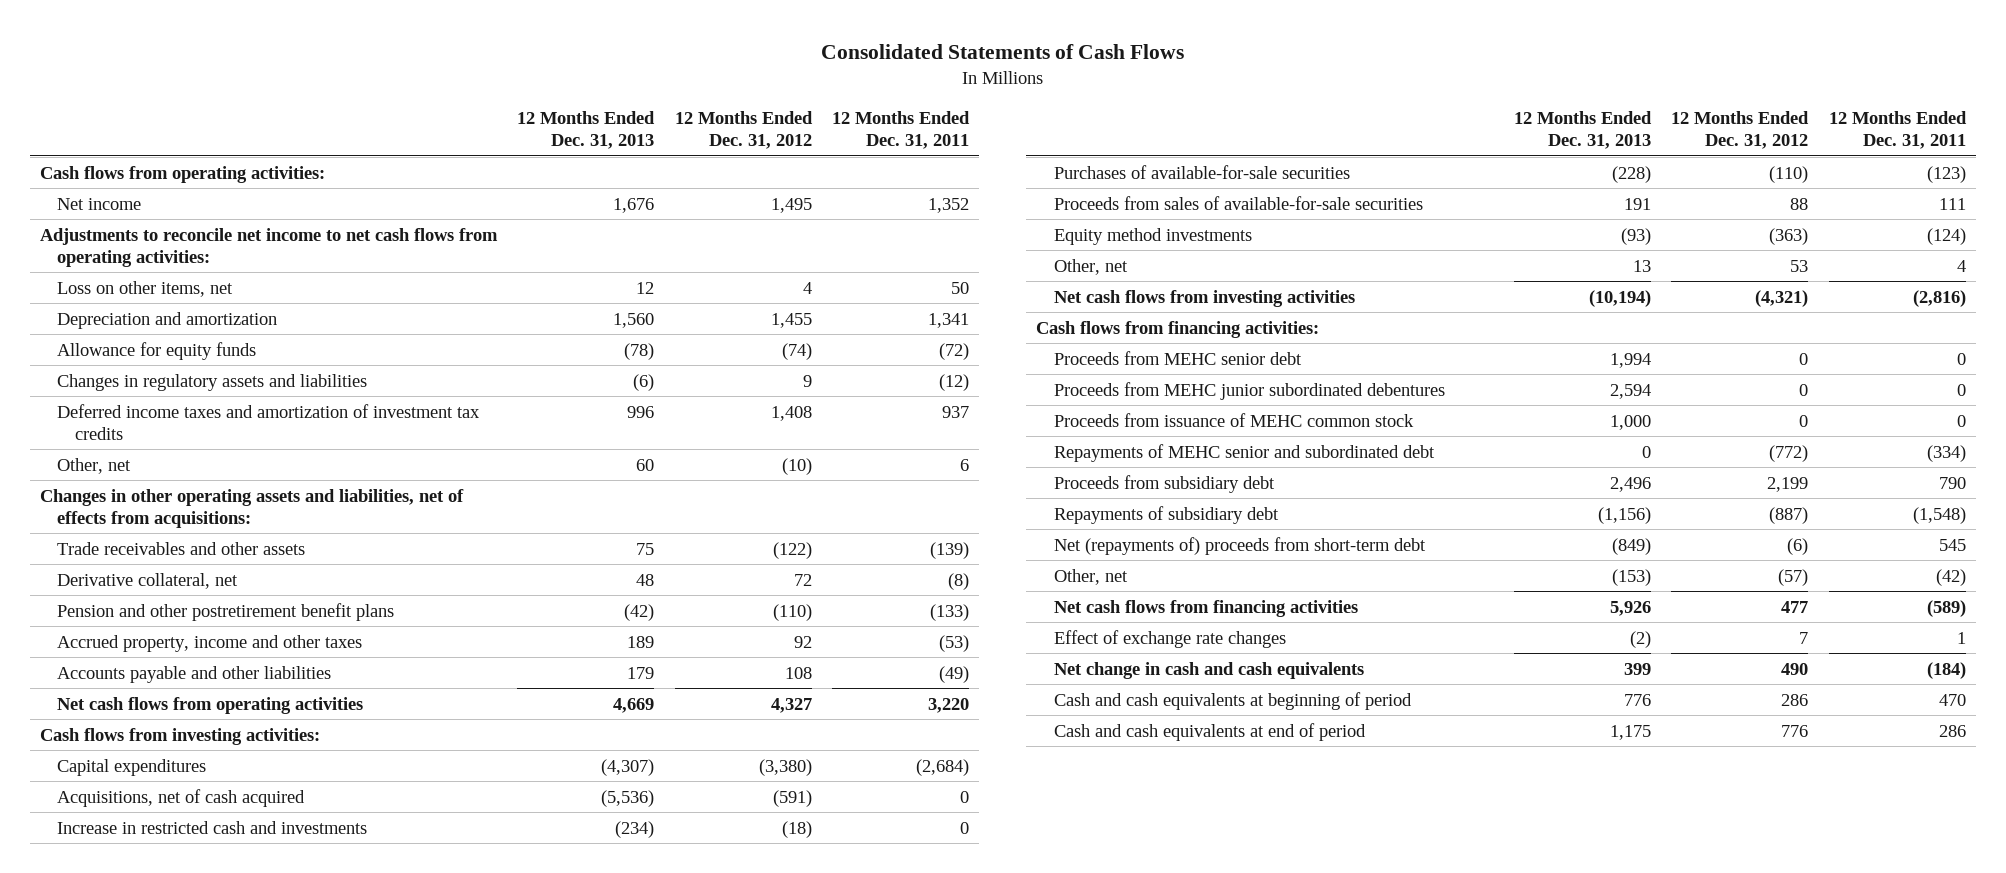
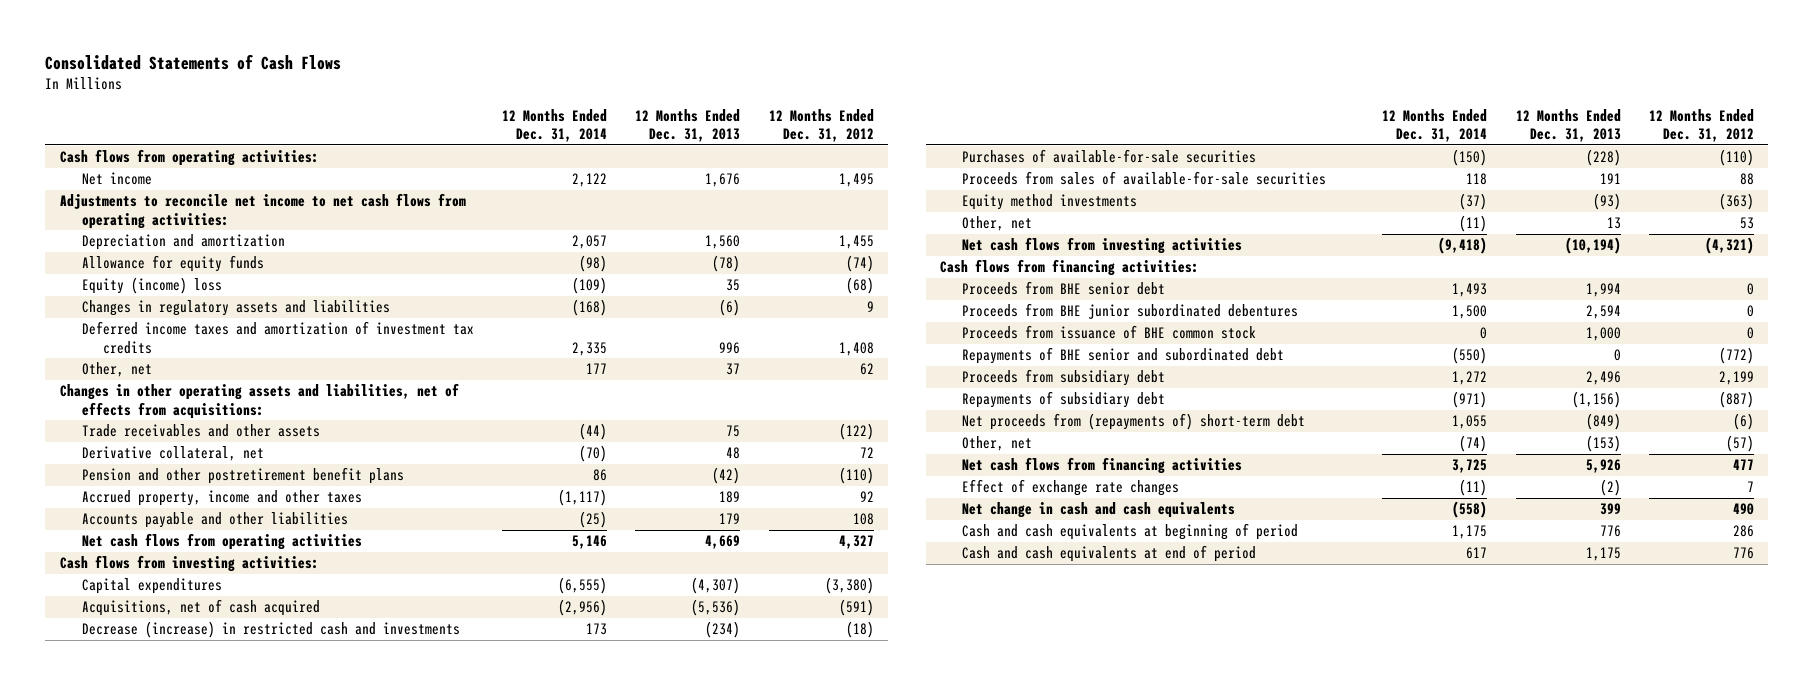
[832,111,971,150] 12 Months Ended Dec. 31, 2011 -> none
none -> [501,108,607,142] 12 Months Ended Dec. 31, 2014
[57,280,234,297] Loss on other items, net -> none
none -> [81,277,222,295] Equity (income) loss
[636,458,655,471] 60 -> [726,363,741,376] 37
[781,457,812,475] (10) -> [859,363,874,376] 62
[57,820,368,834] Increase in restricted cash and investments -> [81,621,460,639] Decrease (increase) in restricted cash and investments
[1053,350,1302,365] Proceeds from MEHC senior debt -> [961,281,1165,296] Proceeds from BHE senior debt
[1053,381,1445,400] Proceeds from MEHC junior subordinated debentures -> [961,303,1298,320] Proceeds from BHE junior subordinated debentures
[1053,412,1414,427] Proceeds from issuance of MEHC common stock -> [961,325,1256,340] Proceeds from issuance of BHE common stock
[1053,443,1435,462] Repayments of MEHC senior and subordinated debt -> [961,347,1284,365] Repayments of BHE senior and subordinated debt
[1053,536,1426,555] Net (repayments of) proceeds from short-term debt -> [961,413,1305,431] Net proceeds from (repayments of) short-term debt

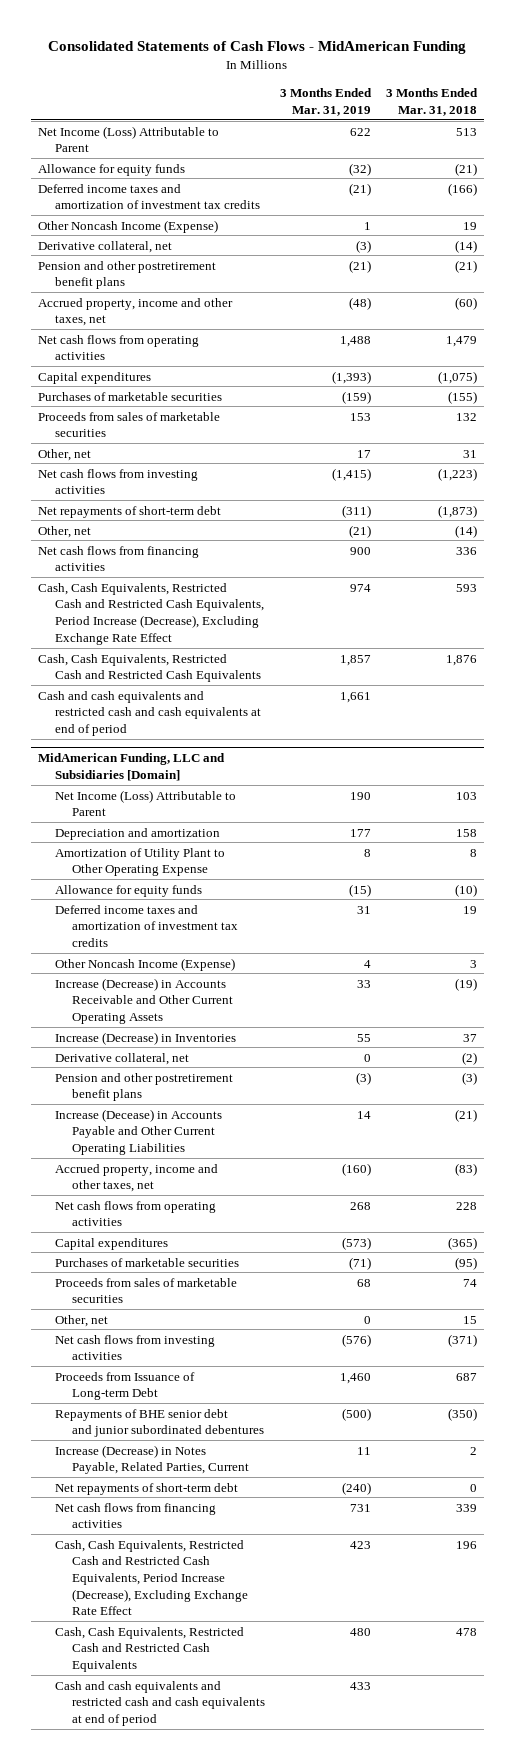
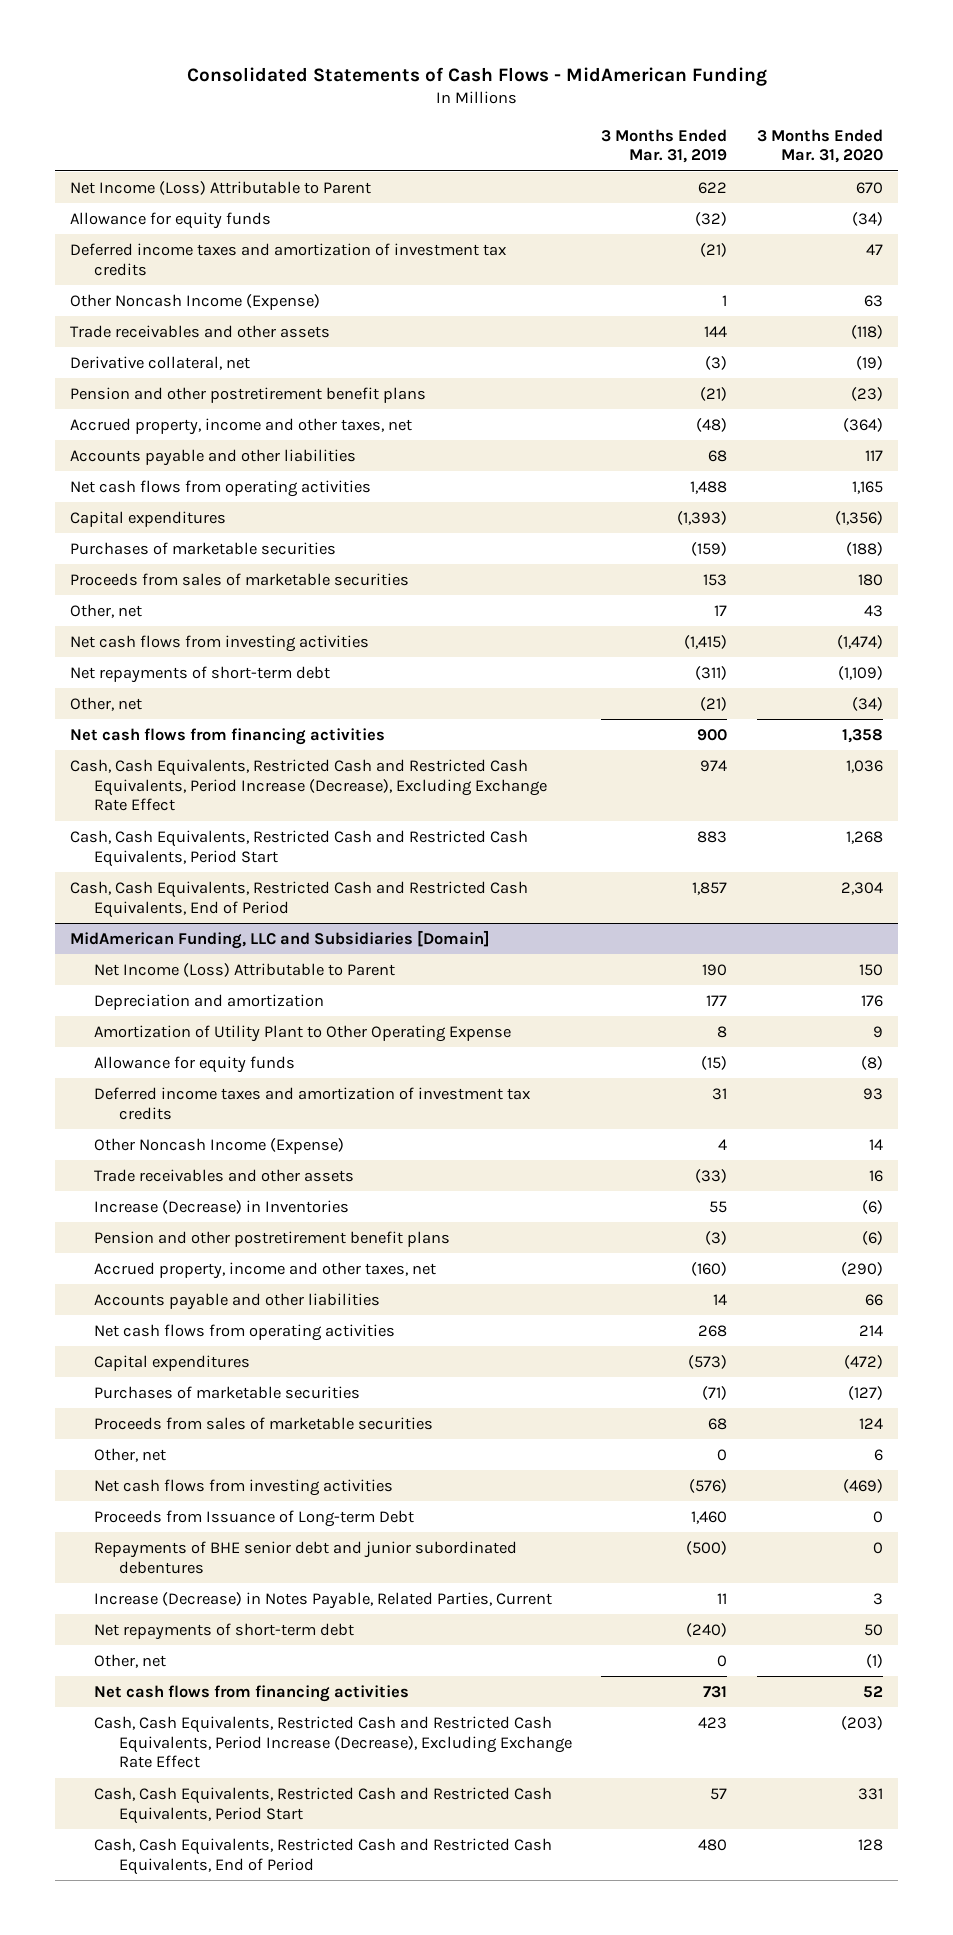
[385,87,478,116] 3 Months Ended Mar. 31, 2018 -> none
none -> [756,128,883,164] 3 Months Ended Mar. 31, 2020
none -> [70,324,331,338] Trade receivables and other assets
none -> [70,448,357,466] Accounts payable and other liabilities
[38,653,262,683] Cash, Cash Equivalents, Restricted Cash and Restricted Cash Equivalents -> [70,829,529,867] Cash, Cash Equivalents, Restricted Cash and Restricted Cash Equivalents, Period Start
[340,654,372,666] 1,857 -> [697,830,728,843] 883
[38,690,262,736] Cash and cash equivalents and restricted cash and cash equivalents at end of period -> [70,880,529,918] Cash, Cash Equivalents, Restricted Cash and Restricted Cash Equivalents, End of Period
[340,691,372,703] 1,661 -> [692,881,728,895] 1,857
[55,977,234,1024] Increase (Decrease) in Accounts Receivable and Other Current Operating Assets -> none
none -> [94,1168,355,1182] Trade receivables and other assets
[55,1052,190,1065] Derivative collateral, net -> none
[55,1108,223,1155] Increase (Decease) in Accounts Payable and Other Current Operating Liabilities -> none
none -> [94,1292,381,1310] Accounts payable and other liabilities
none -> [94,1653,167,1668] Other, net
[55,1626,245,1672] Cash, Cash Equivalents, Restricted Cash and Restricted Cash Equivalents -> [94,1786,553,1824] Cash, Cash Equivalents, Restricted Cash and Restricted Cash Equivalents, Period Start
[350,1627,372,1636] 480 -> [710,1787,728,1800] 57
[55,1680,266,1726] Cash and cash equivalents and restricted cash and cash equivalents at end of period -> [94,1837,553,1875] Cash, Cash Equivalents, Restricted Cash and Restricted Cash Equivalents, End of Period
[350,1681,372,1690] 433 -> [698,1838,728,1851] 480

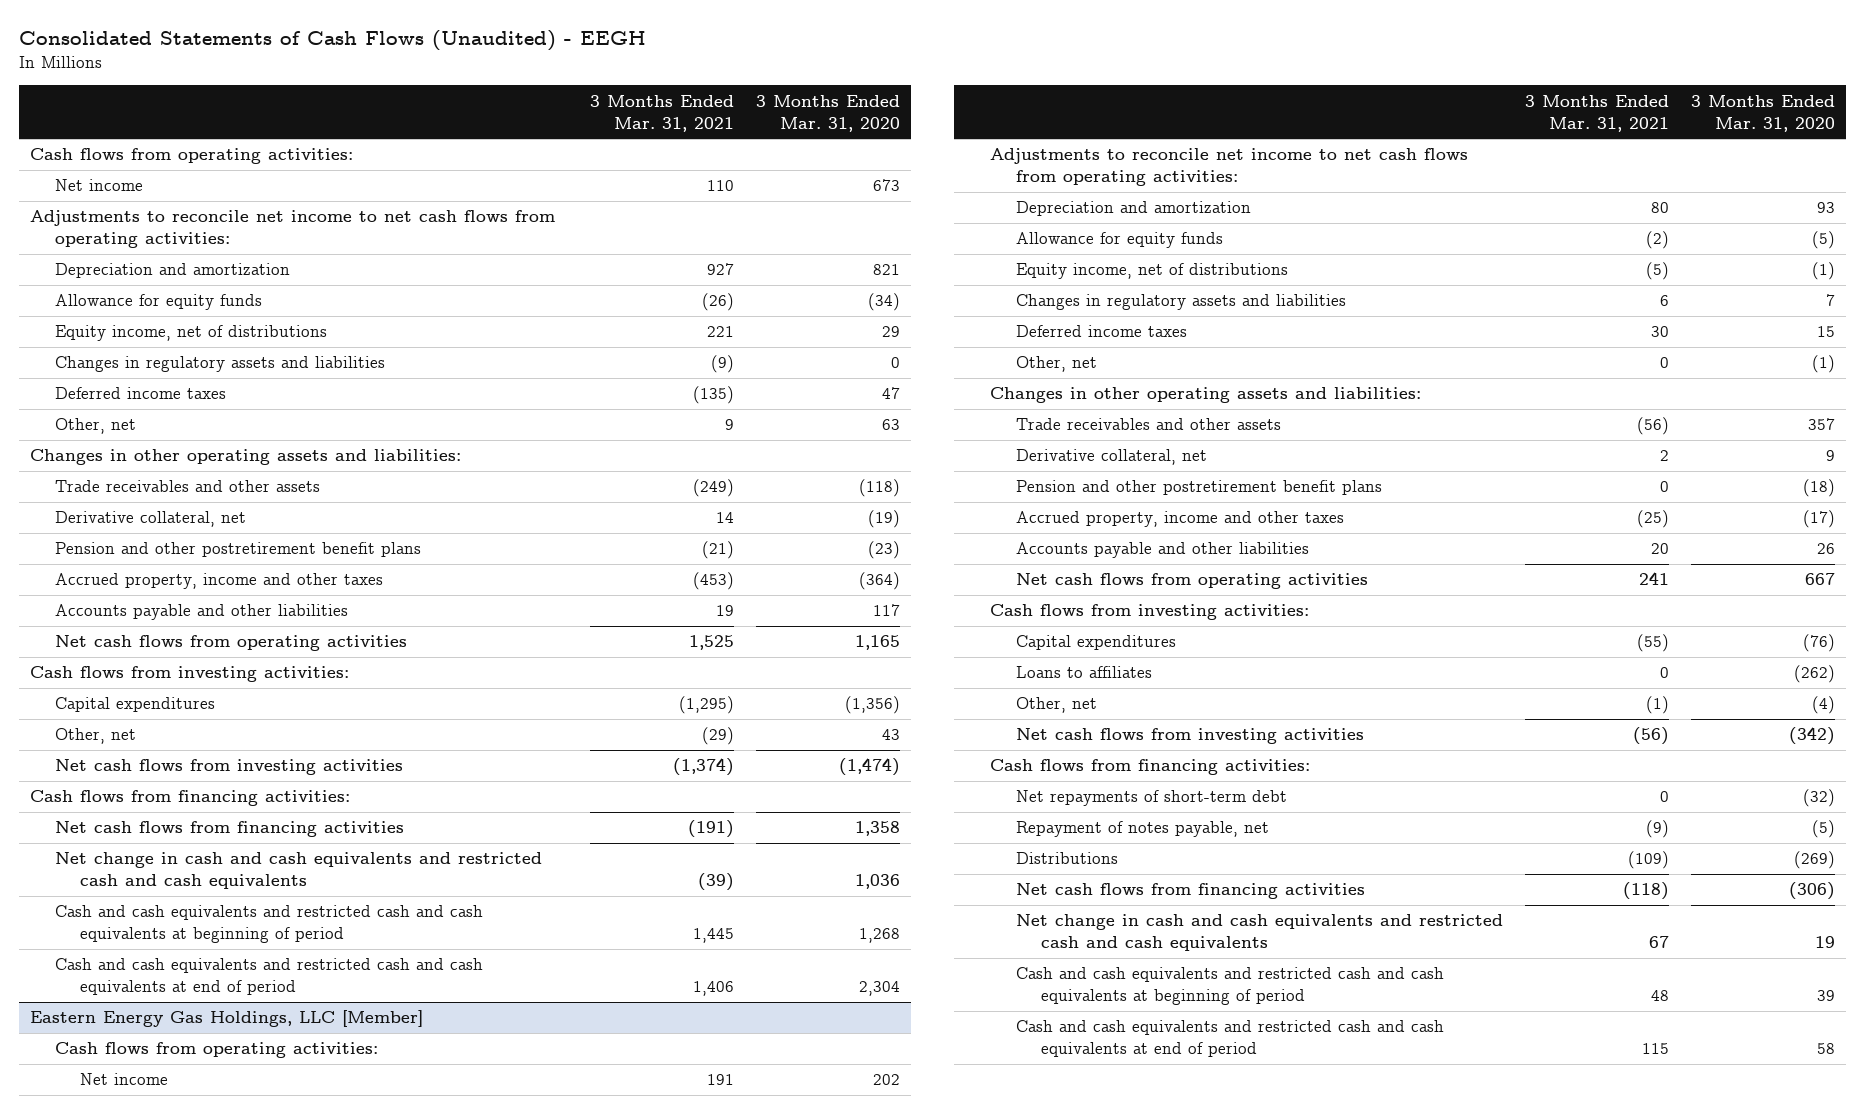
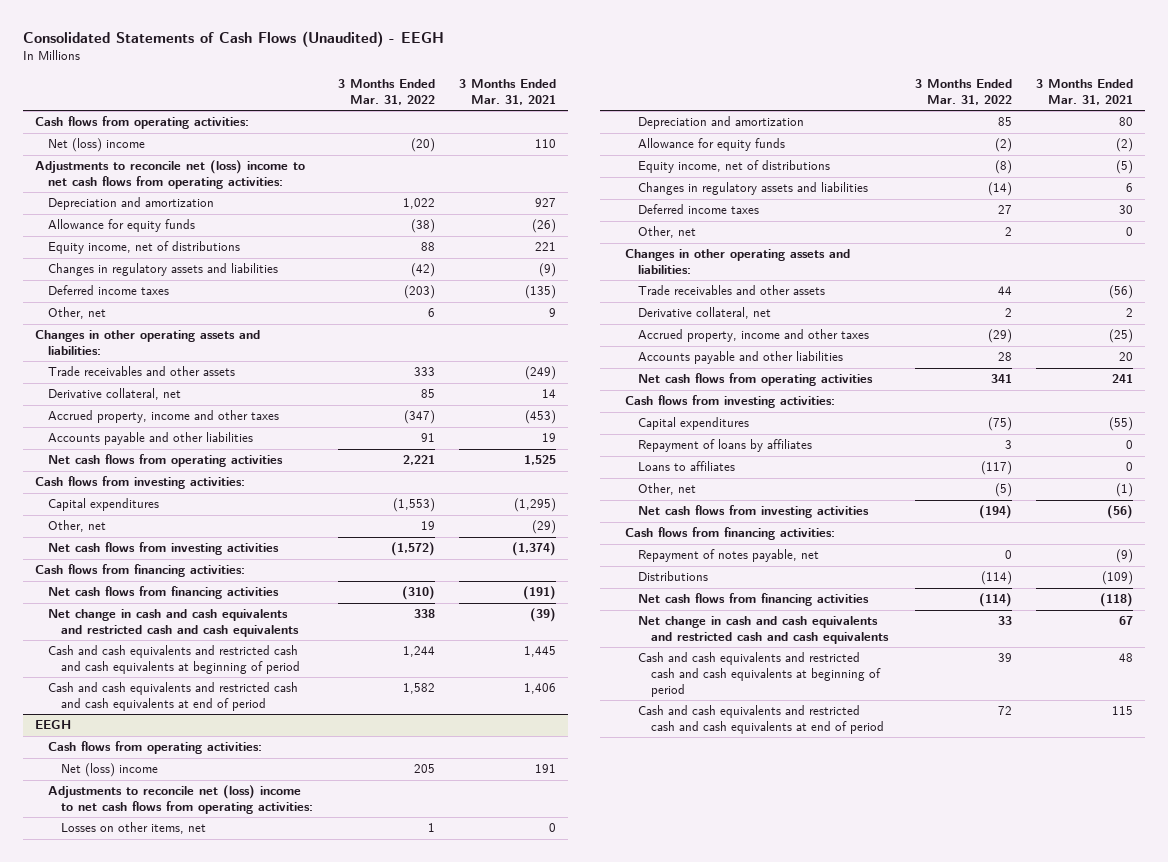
[756,94,901,132] 3 Months Ended Mar. 31, 2020 -> none
none -> [337,79,435,105] 3 Months Ended Mar. 31, 2022
[55,179,144,192] Net income -> [48,138,146,153] Net (loss) income
[29,210,555,249] Adjustments to reconcile net income to net cash flows from operating activities: -> [35,160,306,190] Adjustments to reconcile net (loss) income to net cash flows from operating activities:
[55,542,422,558] Pension and other postretirement benefit plans -> none
[29,1010,423,1028] Eastern Energy Gas Holdings, LLC [Member] -> [35,720,72,730] EEGH
[80,1073,169,1086] Net income -> [61,763,159,778] Net (loss) income
[990,148,1469,187] Adjustments to reconcile net income to net cash flows from operating activities: -> [48,785,314,815] Adjustments to reconcile net (loss) income to net cash flows from operating activities:
none -> [61,822,207,835] Losses on other items, net
[1015,480,1382,496] Pension and other postretirement benefit plans -> none
none -> [638,439,813,453] Repayment of loans by affiliates
[1015,790,1287,807] Net repayments of short-term debt -> none

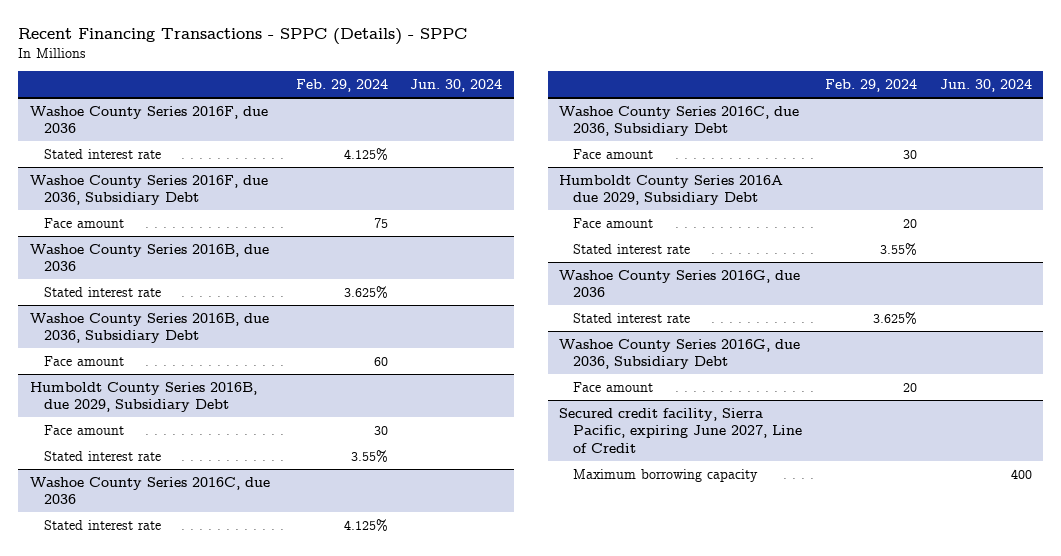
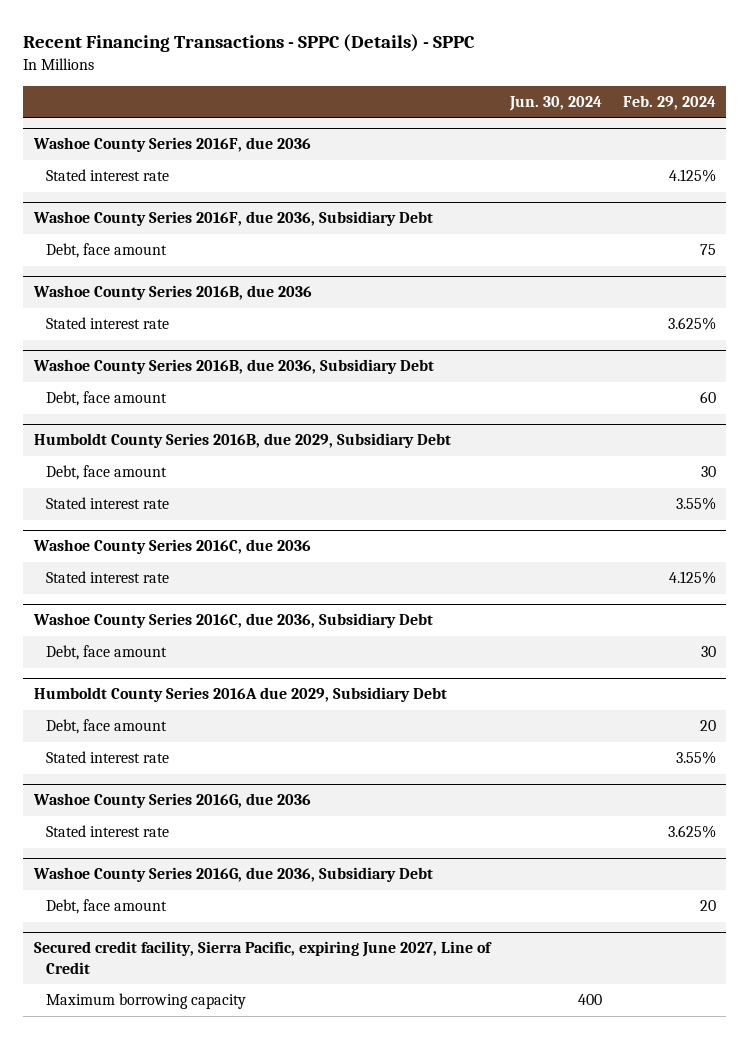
[43,217,124,228] Face amount -> [45,243,167,259] Debt, face amount
[43,355,124,366] Face amount -> [45,391,167,407] Debt, face amount
[43,424,124,435] Face amount -> [45,465,167,481] Debt, face amount
[573,148,654,159] Face amount -> [45,645,167,661] Debt, face amount
[573,217,654,228] Face amount -> [45,719,167,735] Debt, face amount
[573,381,654,392] Face amount -> [45,899,167,915] Debt, face amount

